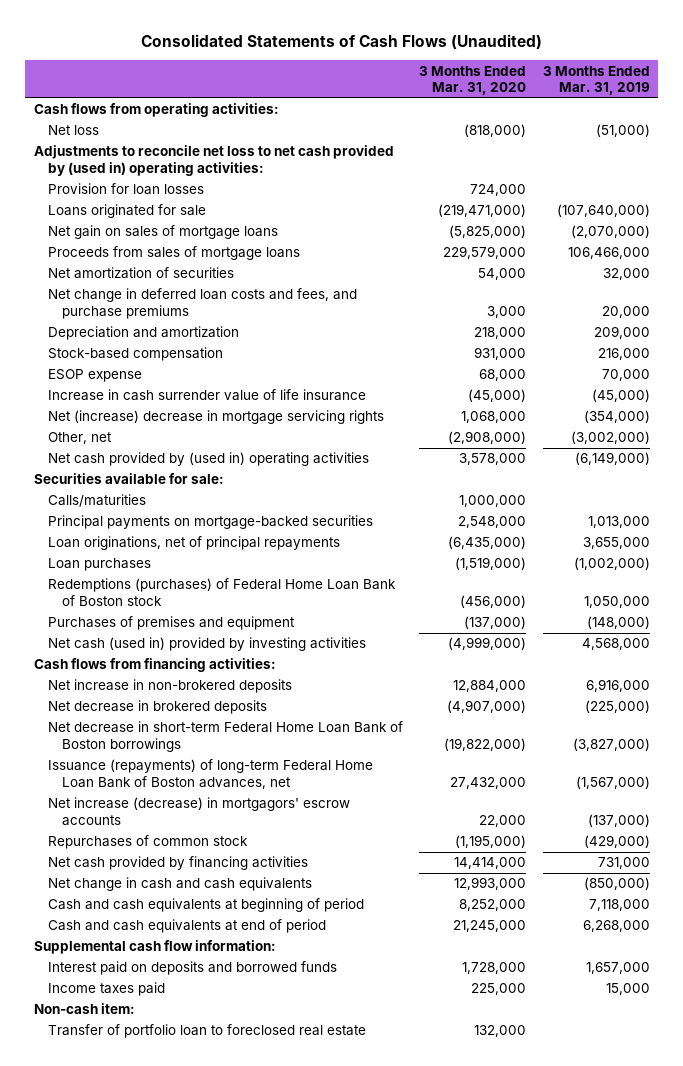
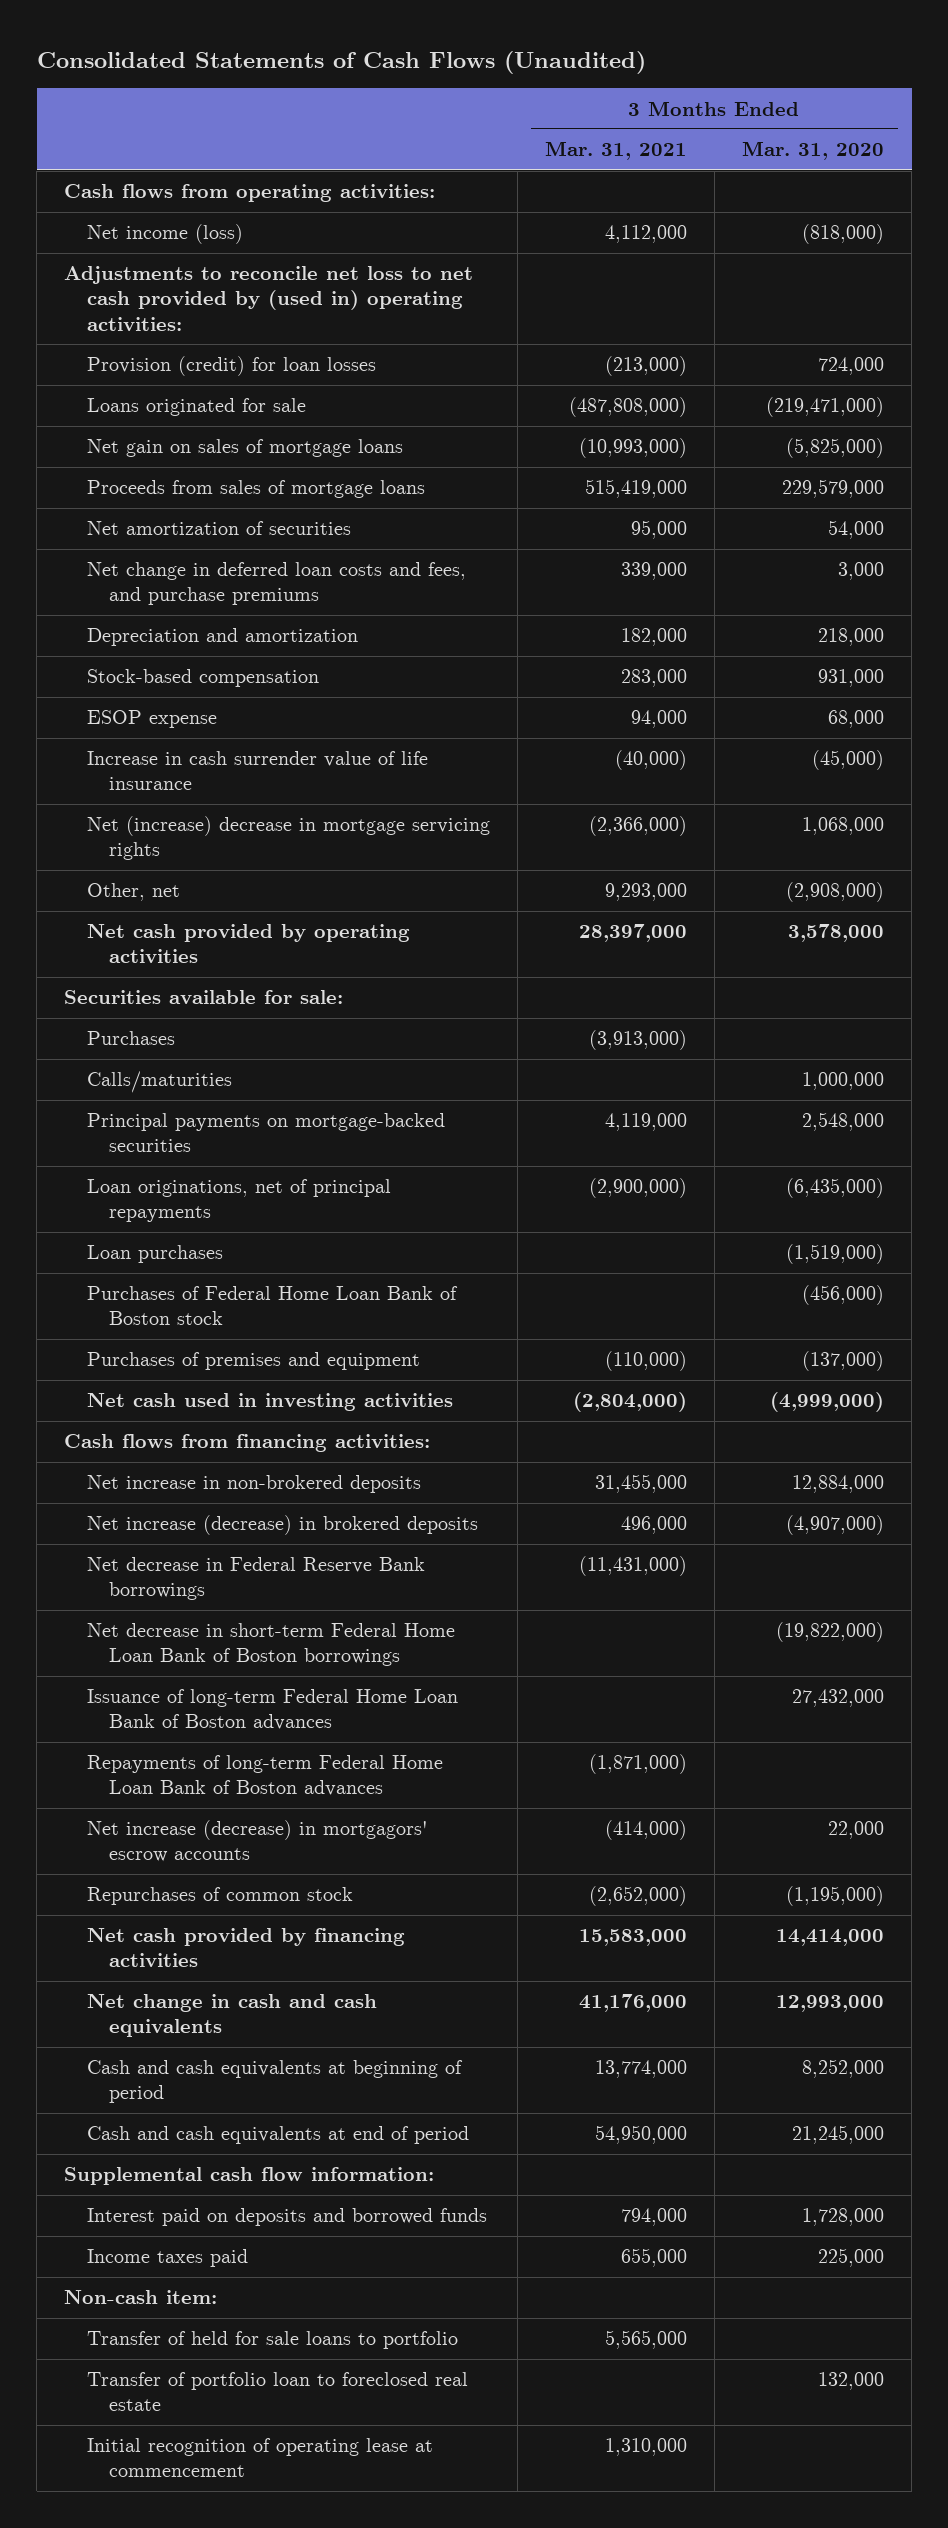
[542,65,650,96] 3 Months Ended Mar. 31, 2019 -> none
none -> [544,141,687,161] Mar. 31, 2021
[47,125,99,136] Net loss -> [86,224,243,245] Net income (loss)
[47,183,204,196] Provision for loan losses -> [86,356,376,377] Provision (credit) for loan losses
[47,452,369,467] Net cash provided by (used in) operating activities -> [86,924,410,964] Net cash provided by operating activities
none -> [86,1031,175,1046] Purchases
[47,578,396,607] Redemptions (purchases) of Federal Home Loan Bank of Boston stock -> [86,1286,458,1326] Purchases of Federal Home Loan Bank of Boston stock
[47,637,366,652] Net cash (used in) provided by investing activities -> [86,1393,453,1412] Net cash used in investing activities
[47,700,267,715] Net decrease in brokered deposits -> [86,1515,478,1536] Net increase (decrease) in brokered deposits
none -> [86,1557,425,1601] Net decrease in Federal Reserve Bank borrowings
[47,759,373,790] Issuance (repayments) of long-term Federal Home Loan Bank of Boston advances, net -> [86,1689,458,1731] Issuance of long-term Federal Home Loan Bank of Boston advances
none -> [86,1755,443,1797] Repayments of long-term Federal Home Loan Bank of Boston advances
none -> [86,2331,458,2350] Transfer of held for sale loans to portfolio
none -> [86,2438,433,2478] Initial recognition of operating lease at commencement

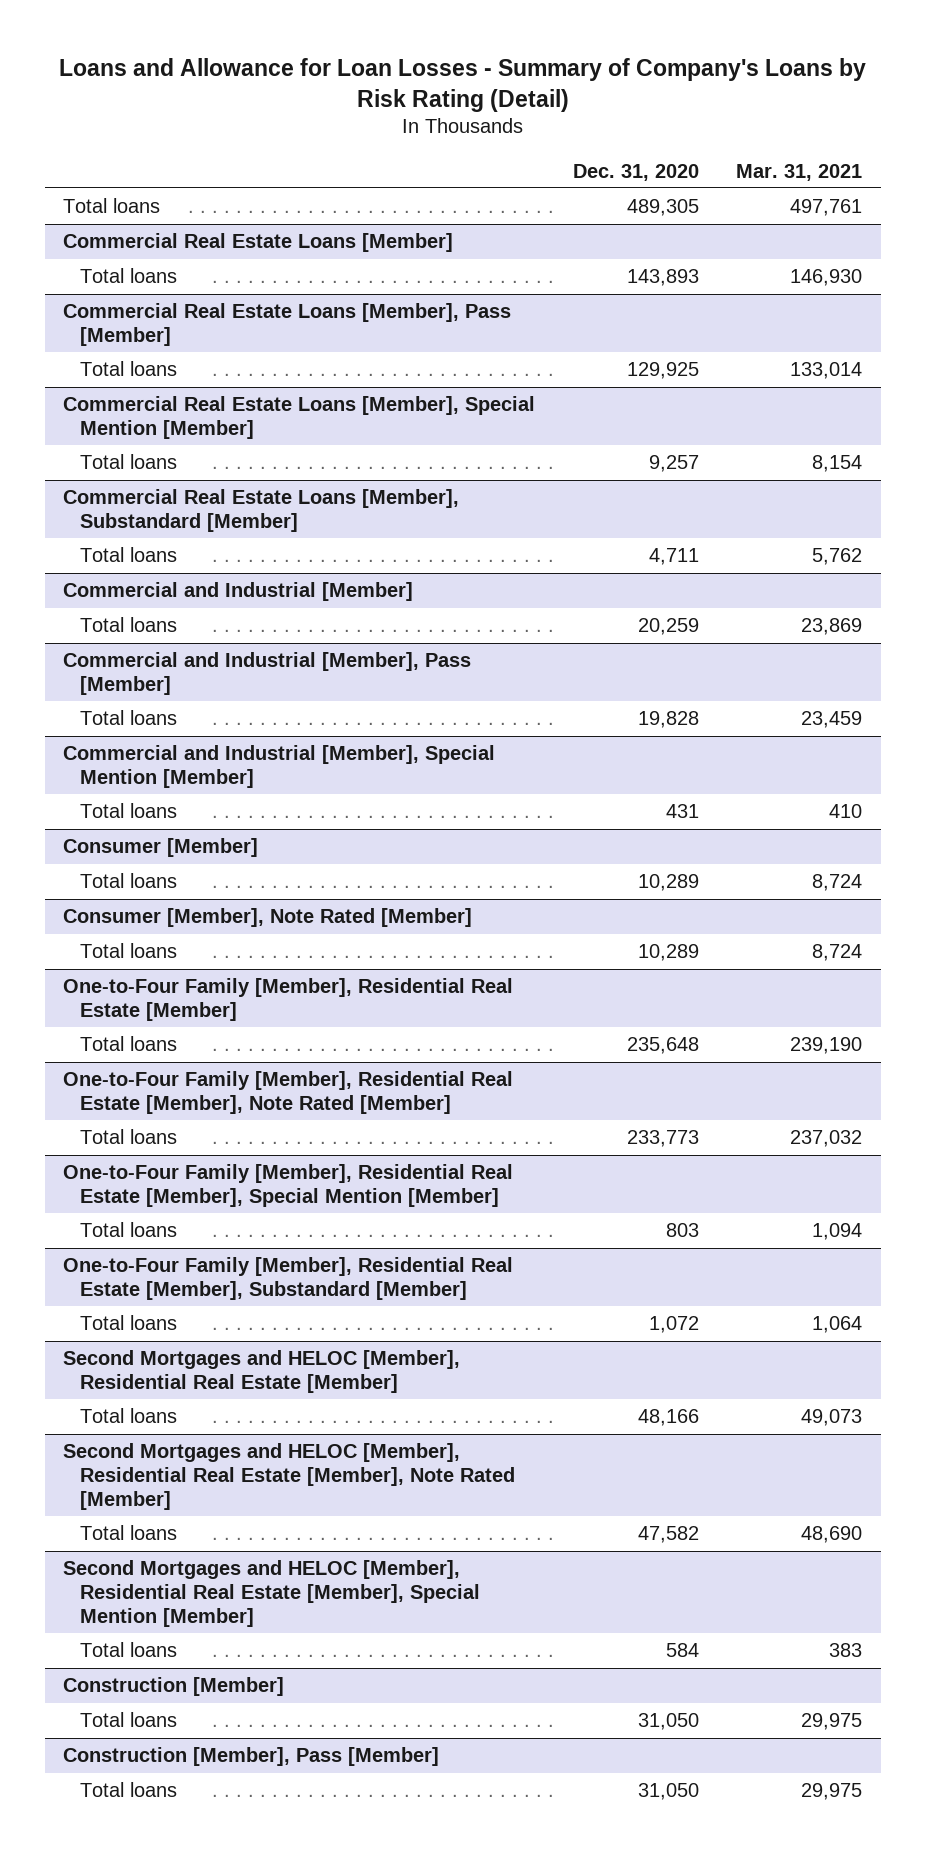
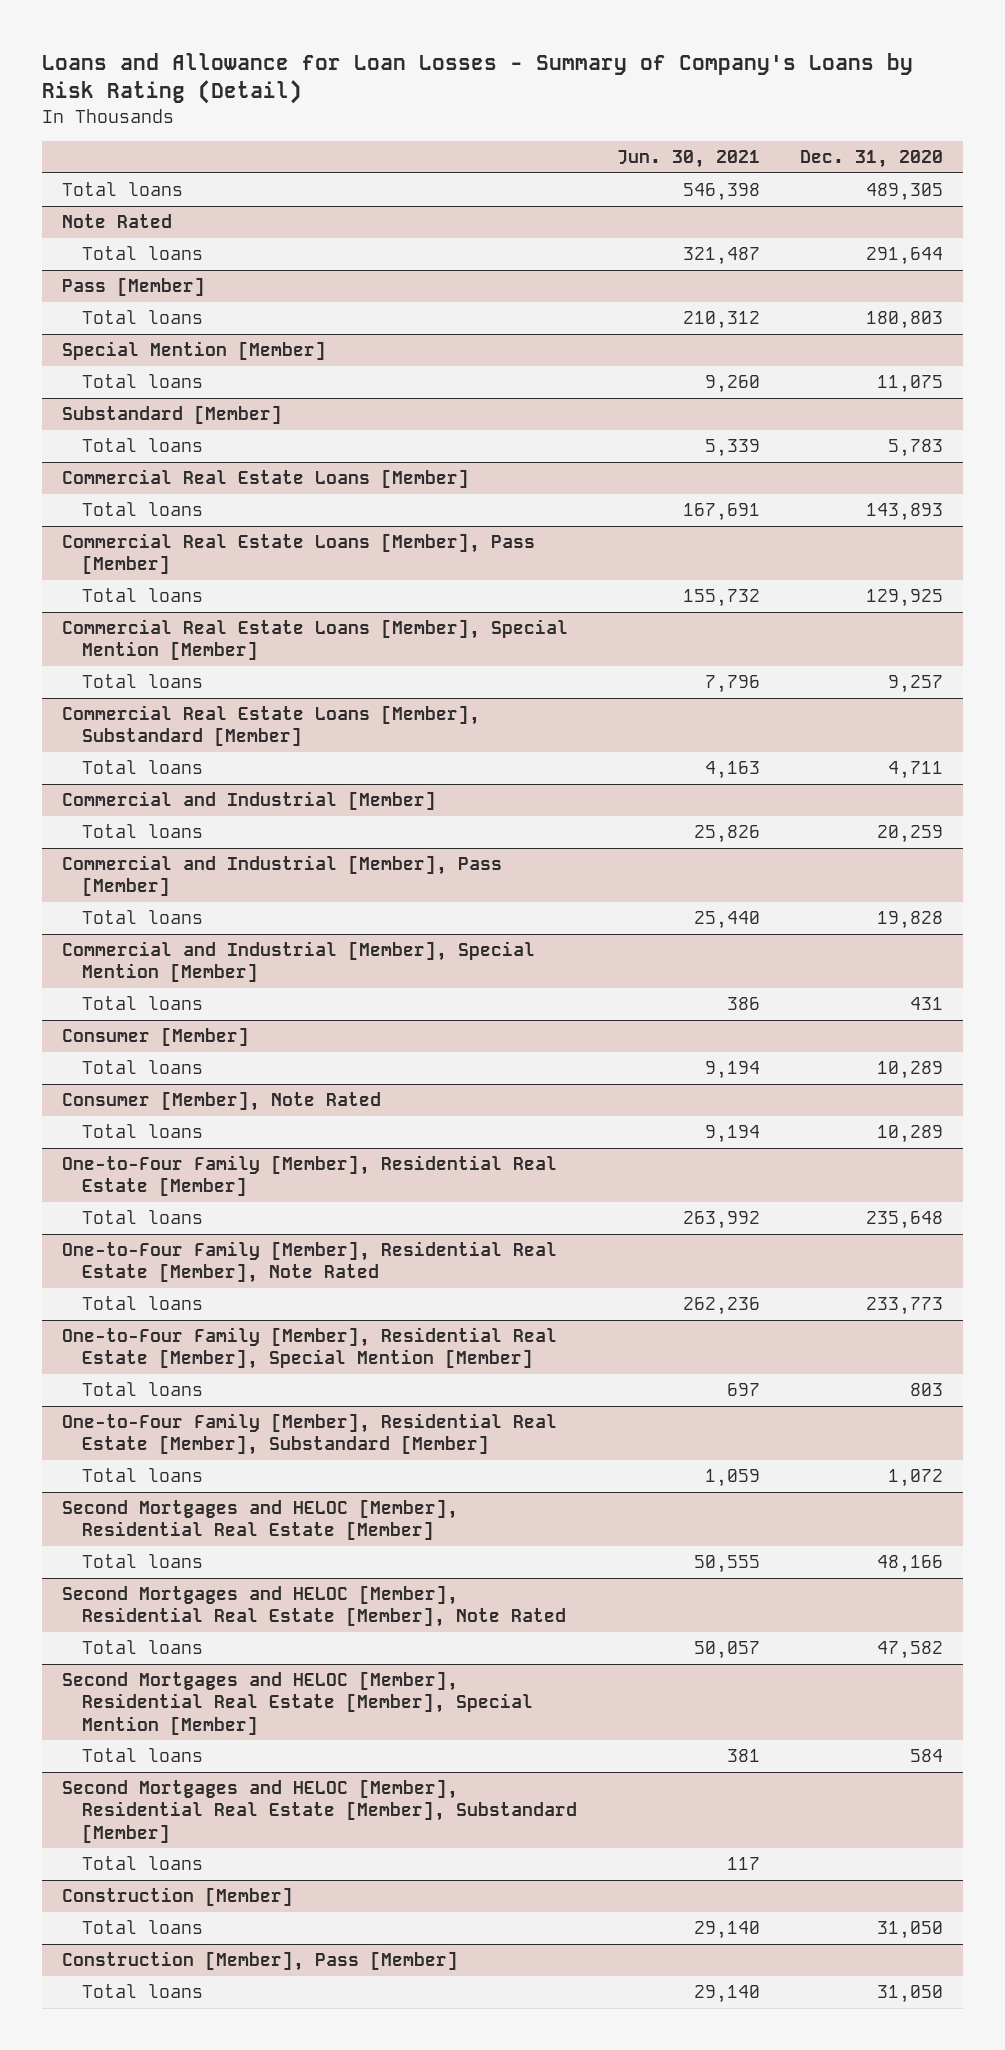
[736,163,863,181] Mar. 31, 2021 -> none
none -> [617,150,761,169] Jun. 30, 2021
none -> [62,214,173,229] Note Rated
none -> [82,246,204,261] Total loans
none -> [62,277,206,297] Pass [Member]
none -> [82,310,204,325] Total loans
none -> [62,341,327,361] Special Mention [Member]
none -> [82,374,204,389] Total loans
none -> [62,405,283,425] Substandard [Member]
none -> [82,438,204,453] Total loans
[63,908,473,928] Consumer [Member], Note Rated [Member] -> [62,1091,382,1112] Consumer [Member], Note Rated
[63,1071,514,1115] One-to-Four Family [Member], Residential Real Estate [Member], Note Rated [Member] -> [62,1241,558,1284] One-to-Four Family [Member], Residential Real Estate [Member], Note Rated
[63,1443,515,1510] Second Mortgages and HELOC [Member], Residential Real Estate [Member], Note Rated [Member] -> [62,1585,567,1628] Second Mortgages and HELOC [Member], Residential Real Estate [Member], Note Rated
none -> [62,1779,578,1843] Second Mortgages and HELOC [Member], Residential Real Estate [Member], Substandard [Member]
none -> [82,1856,204,1871] Total loans

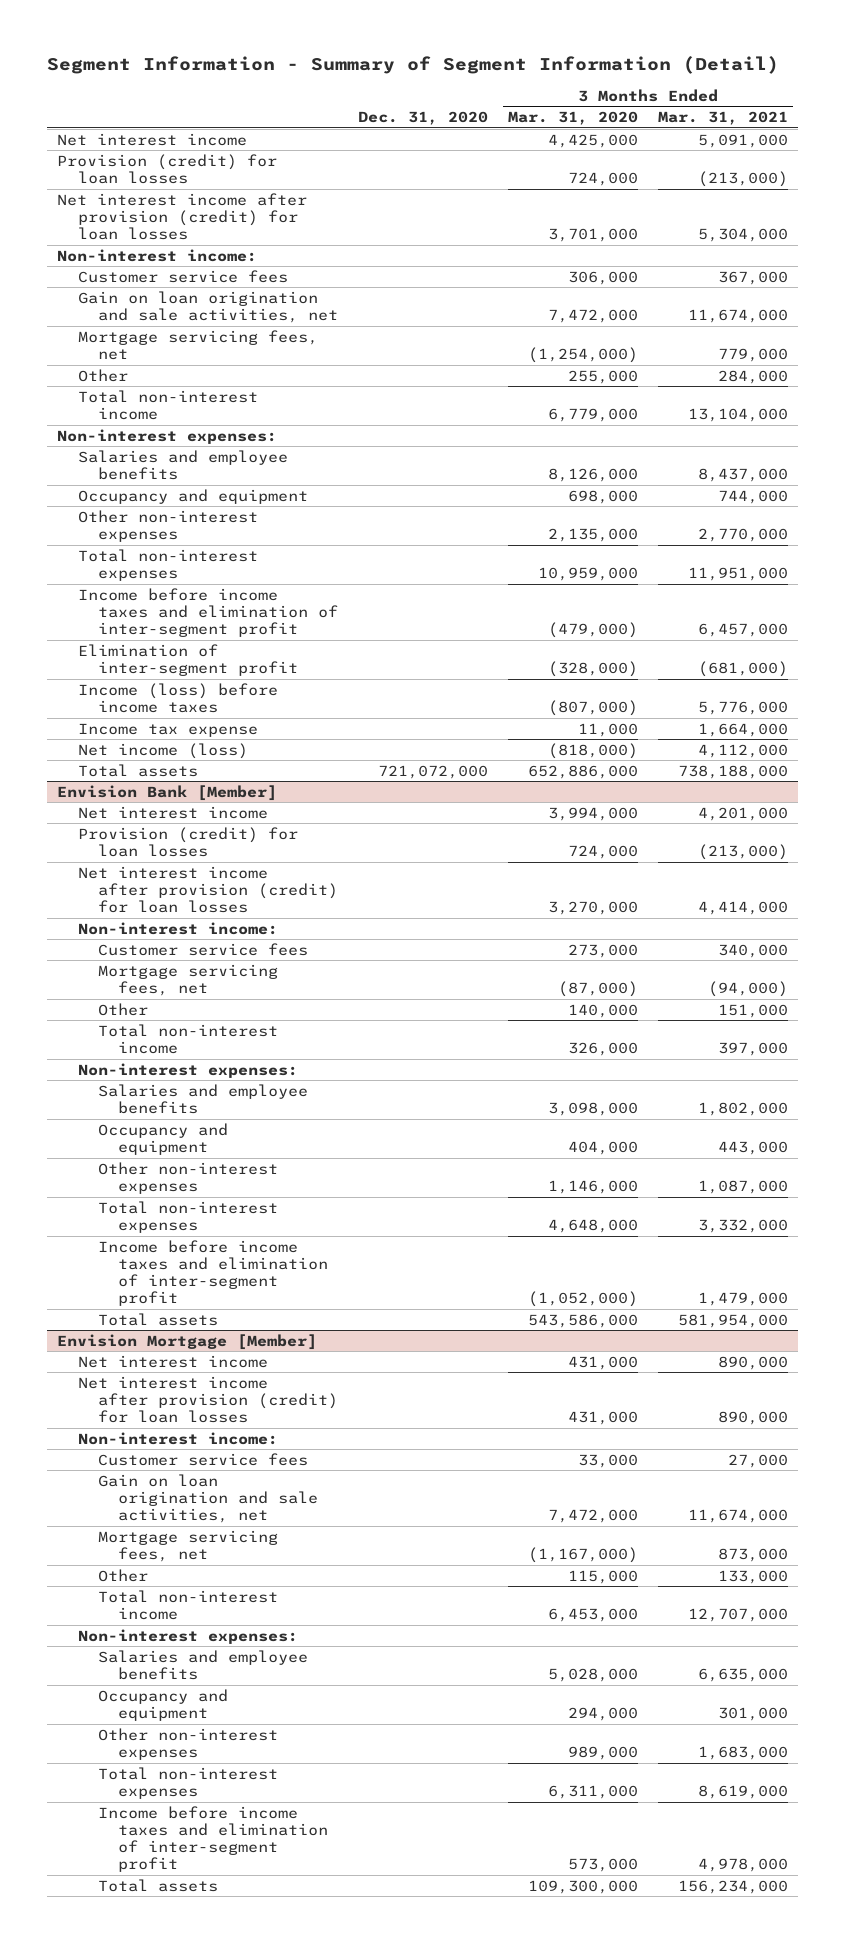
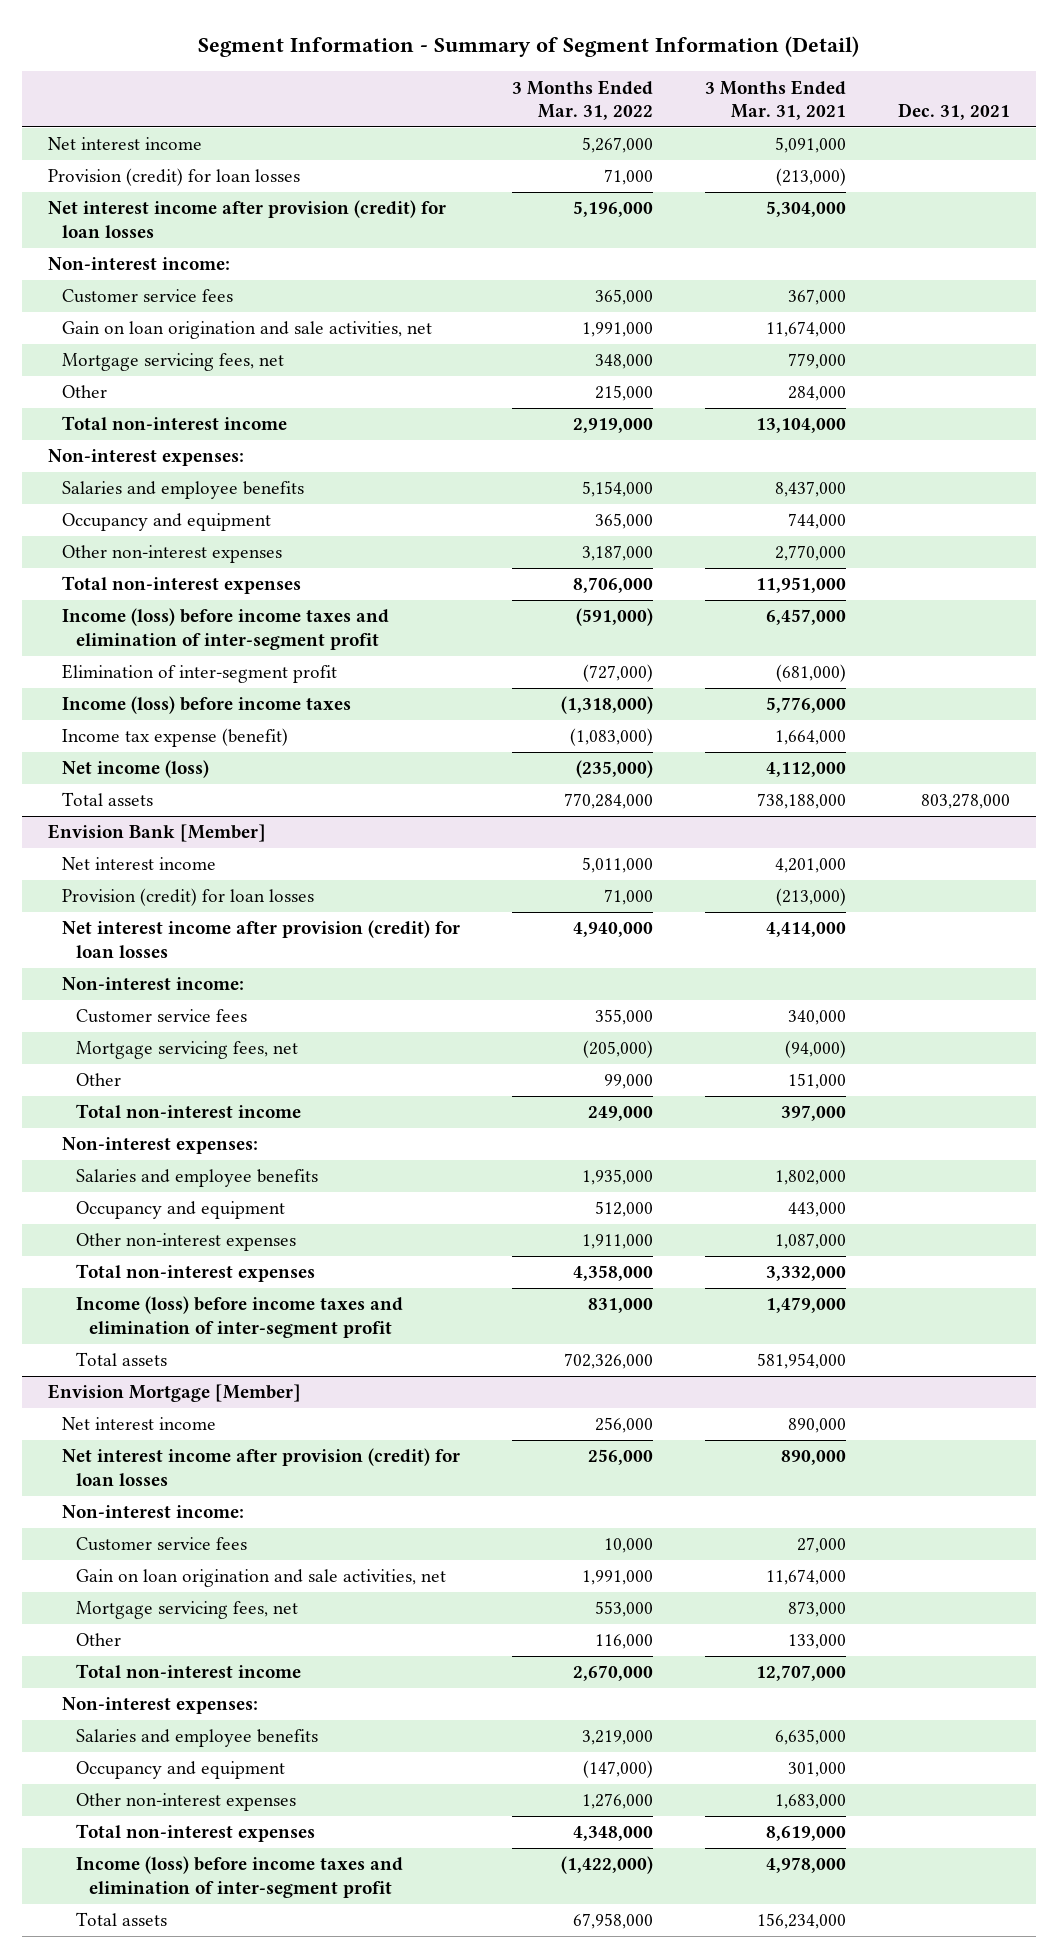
[357,111,488,126] Dec. 31, 2020 -> none
[508,111,639,126] Mar. 31, 2020 -> none
none -> [512,79,654,121] 3 Months Ended Mar. 31, 2022
none -> [898,103,1011,121] Dec. 31, 2021
[77,587,338,638] Income before income taxes and elimination of inter-segment profit -> [61,608,389,650] Income (loss) before income taxes and elimination of inter-segment profit
[77,722,258,737] Income tax expense -> [61,728,288,748] Income tax expense (benefit)
[97,1239,328,1307] Income before income taxes and elimination of inter-segment profit -> [75,1296,403,1338] Income (loss) before income taxes and elimination of inter-segment profit
[97,1805,328,1873] Income before income taxes and elimination of inter-segment profit -> [75,1856,403,1898] Income (loss) before income taxes and elimination of inter-segment profit

